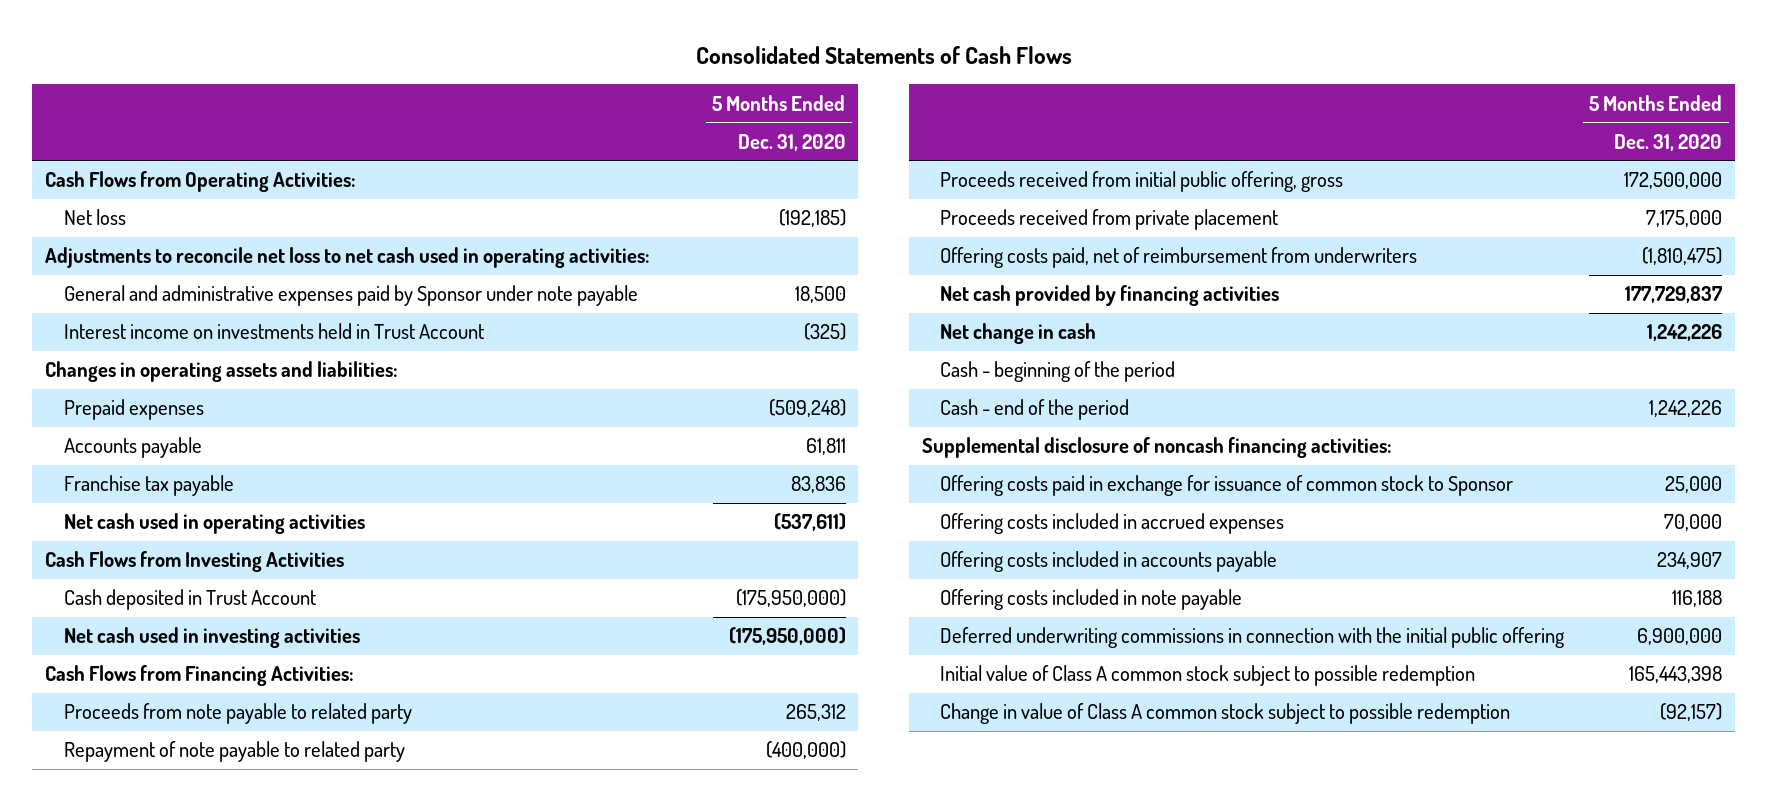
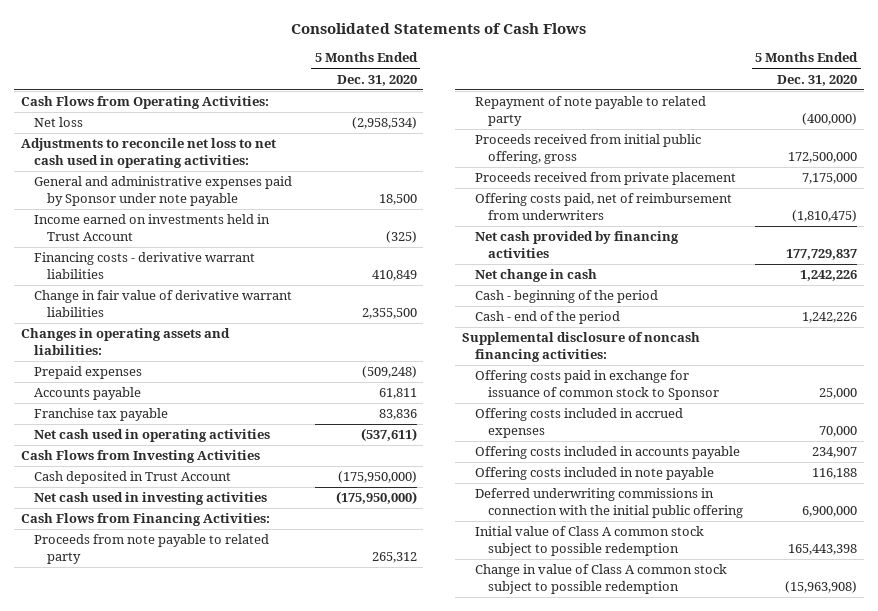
[778,209,846,228] (192,185) -> [351,117,417,130] (2,958,534)
[63,323,484,340] Interest income on investments held in Trust Account -> [33,214,270,241] Income earned on investments held in Trust Account
none -> [33,252,255,279] Financing costs - derivative warrant liabilities
none -> [33,290,292,317] Change in fair value of derivative warrant liabilities
[1660,703,1723,722] (92,157) -> [785,580,858,593] (15,963,908)

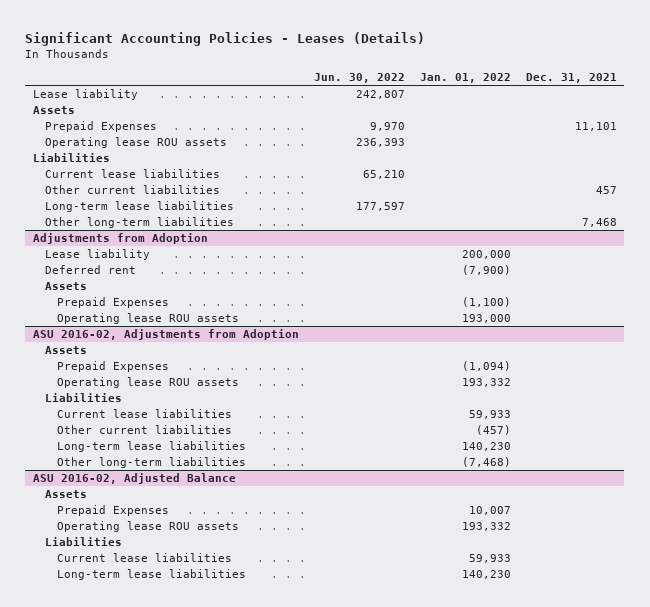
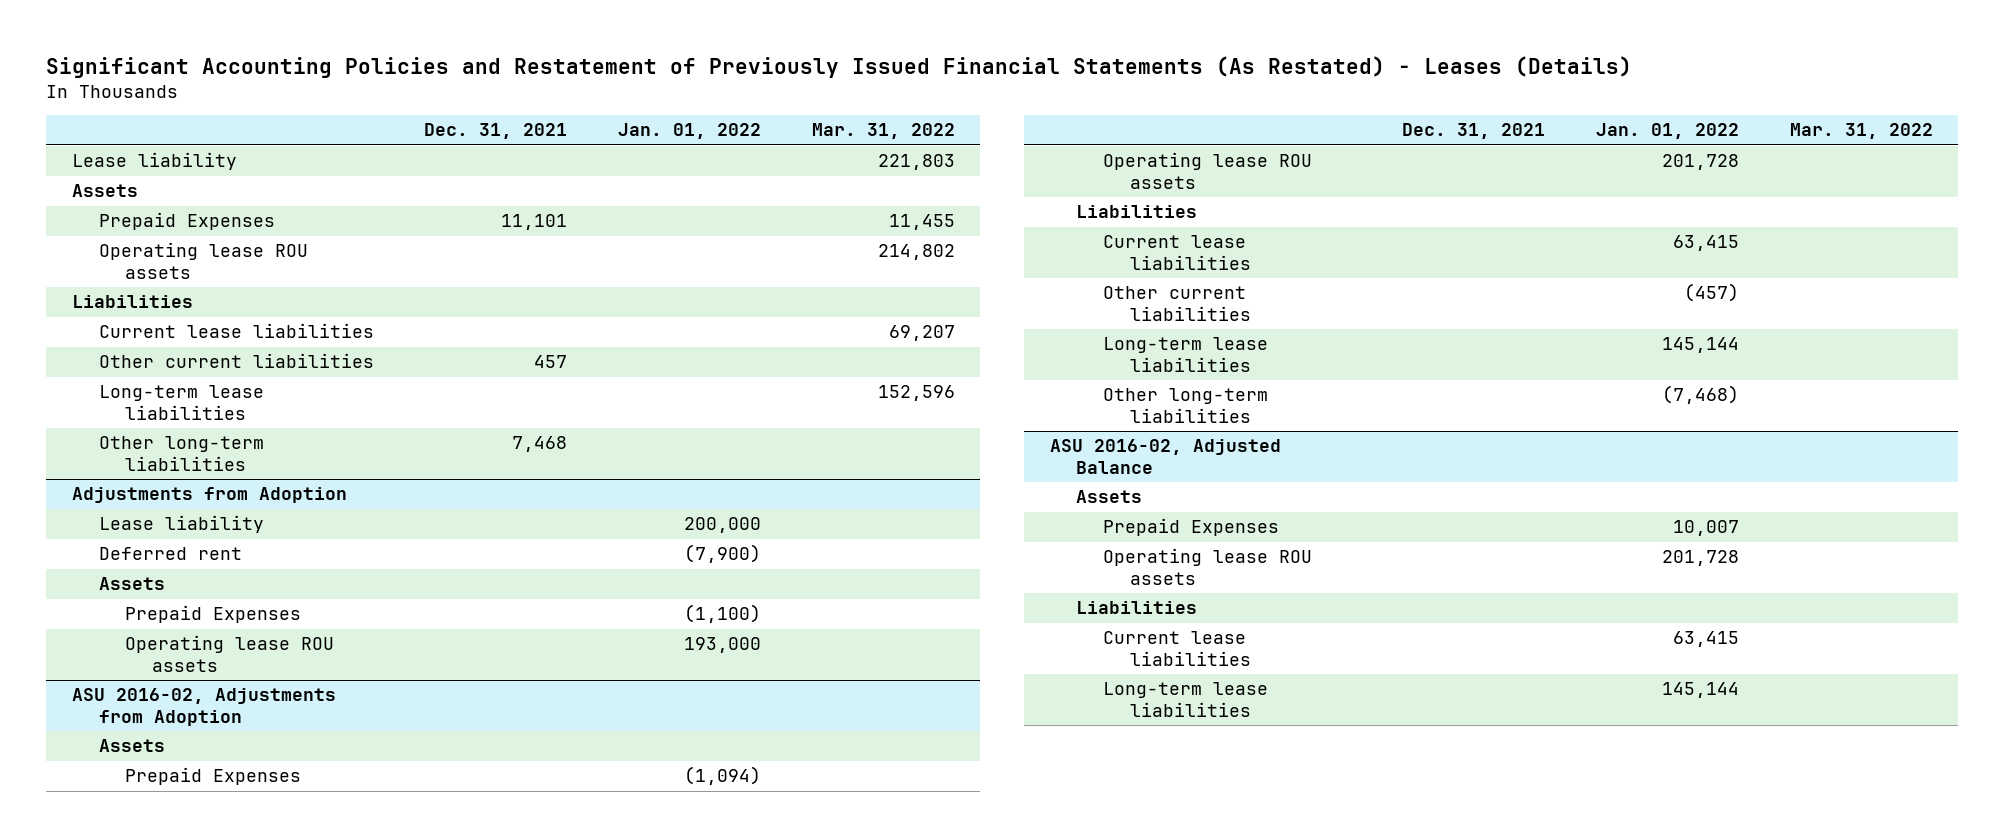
[25,31,426,46] Significant Accounting Policies - Leases (Details) -> [46,55,1633,78] Significant Accounting Policies and Restatement of Previously Issued Financial Statements (As Restated) - Leases (Details)
[313,72,405,83] Jun. 30, 2022 -> none
none -> [811,123,955,140] Mar. 31, 2022
[461,378,511,388] 193,332 -> [1661,154,1739,171] 201,728
[468,410,511,420] 59,933 -> [1672,235,1739,252] 63,415
[461,442,511,452] 140,230 -> [1661,337,1739,354] 145,144
[461,522,511,532] 193,332 -> [1661,550,1739,567] 201,728
[468,554,511,564] 59,933 -> [1672,631,1739,648] 63,415
[461,570,511,580] 140,230 -> [1661,682,1739,699] 145,144

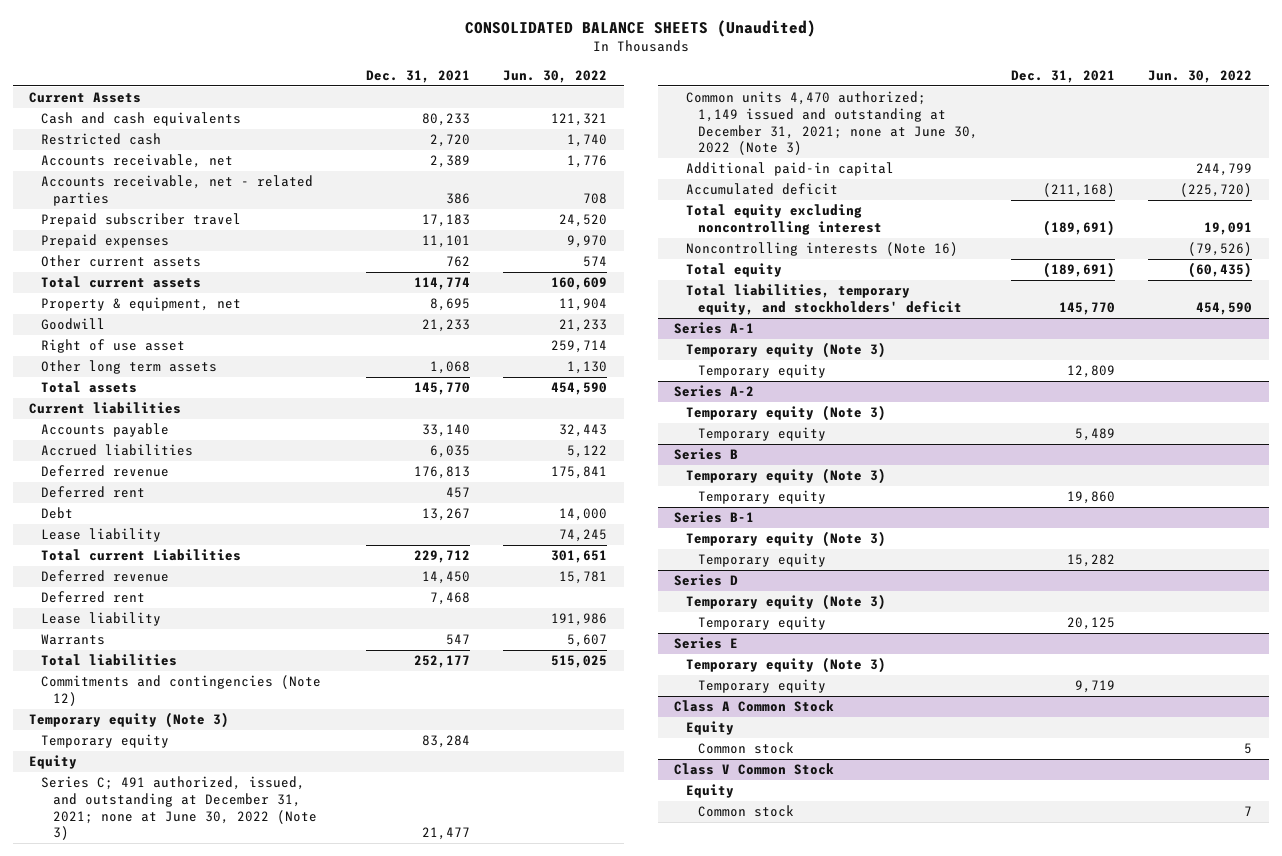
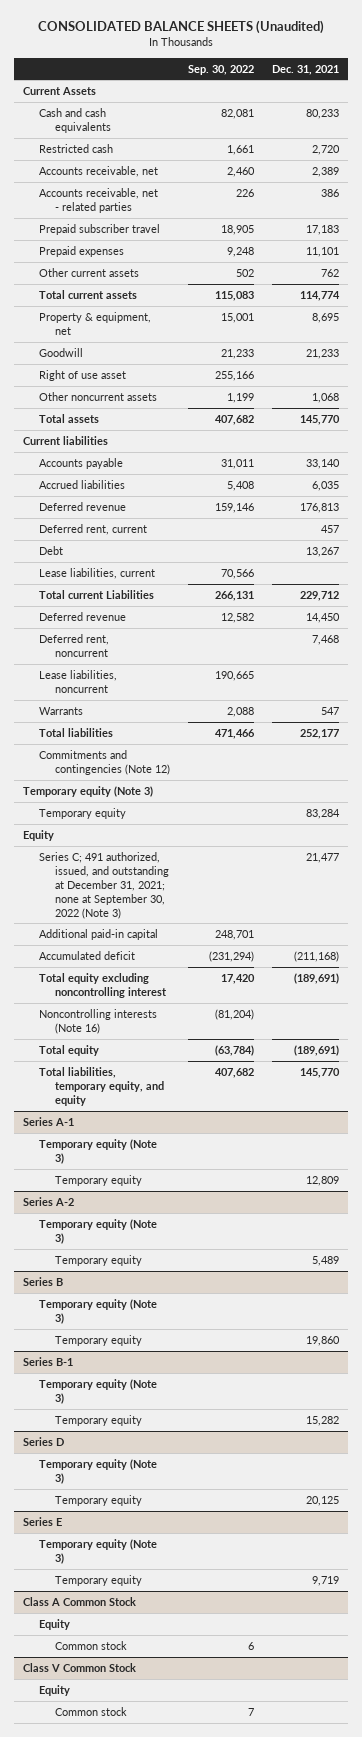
[503,70,608,84] Jun. 30, 2022 -> none
none -> [187,64,254,75] Sep. 30, 2022
[40,360,217,375] Other long term assets -> [38,391,157,401] Other noncurrent assets
[40,486,145,499] Deferred rent -> [38,523,147,535] Deferred rent, current
[40,528,161,543] Lease liability -> [38,567,155,579] Lease liabilities, current
[40,591,145,604] Deferred rent -> [38,633,109,657] Deferred rent, noncurrent
[40,612,161,627] Lease liability -> [38,669,117,693] Lease liabilities, noncurrent
[685,91,978,156] Common units 4,470 authorized; 1,149 issued and outstanding at December 31, 2021; none at June 30, 2022 (Note 3) -> none
[40,776,317,841] Series C; 491 authorized, issued, and outstanding at December 31, 2021; none at June 30, 2022 (Note 3) -> [38,851,169,919] Series C; 491 authorized, issued, and outstanding at December 31, 2021; none at September 30, 2022 (Note 3)
[685,284,962,315] Total liabilities, temporary equity, and stockholders' deficit -> [38,1066,164,1106] Total liabilities, temporary equity, and equity

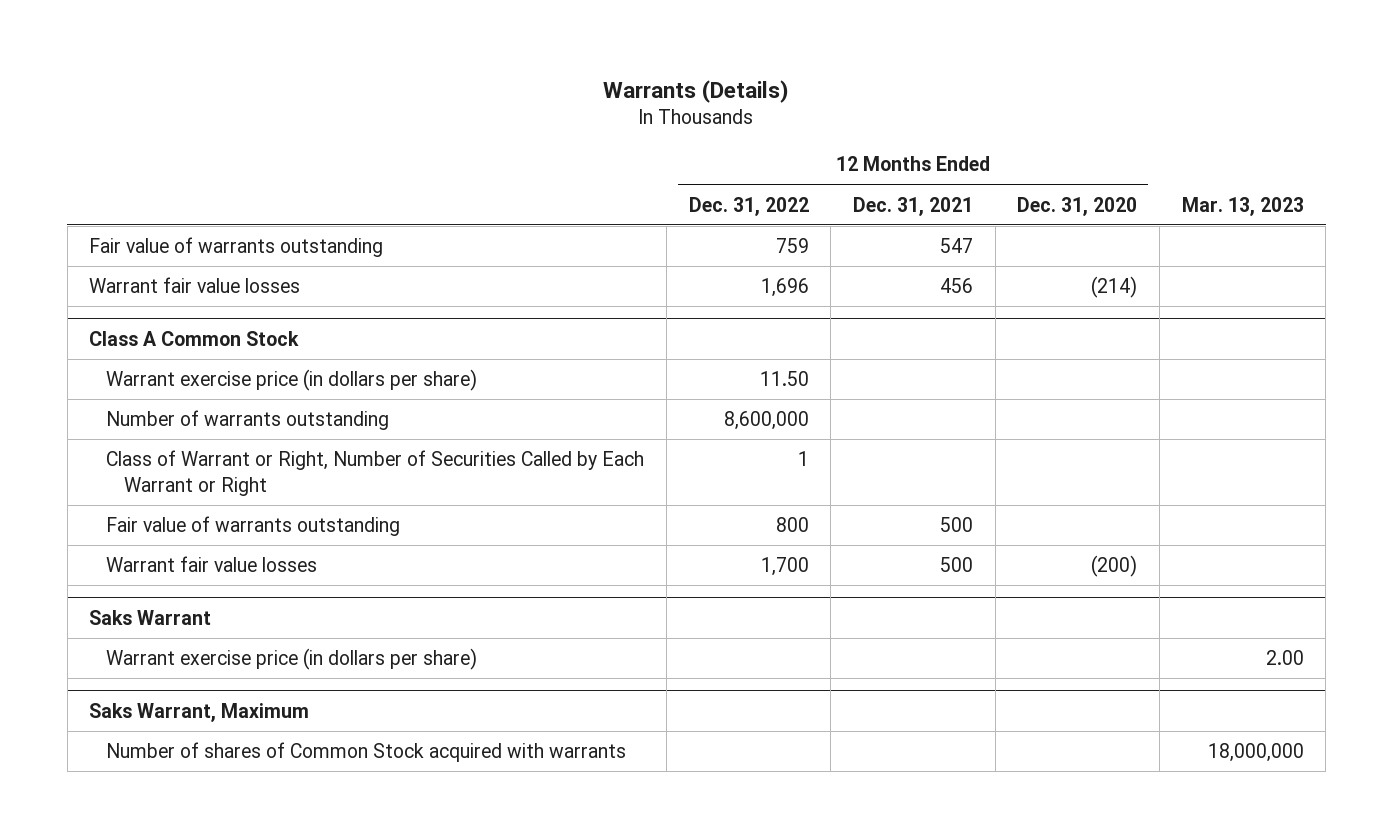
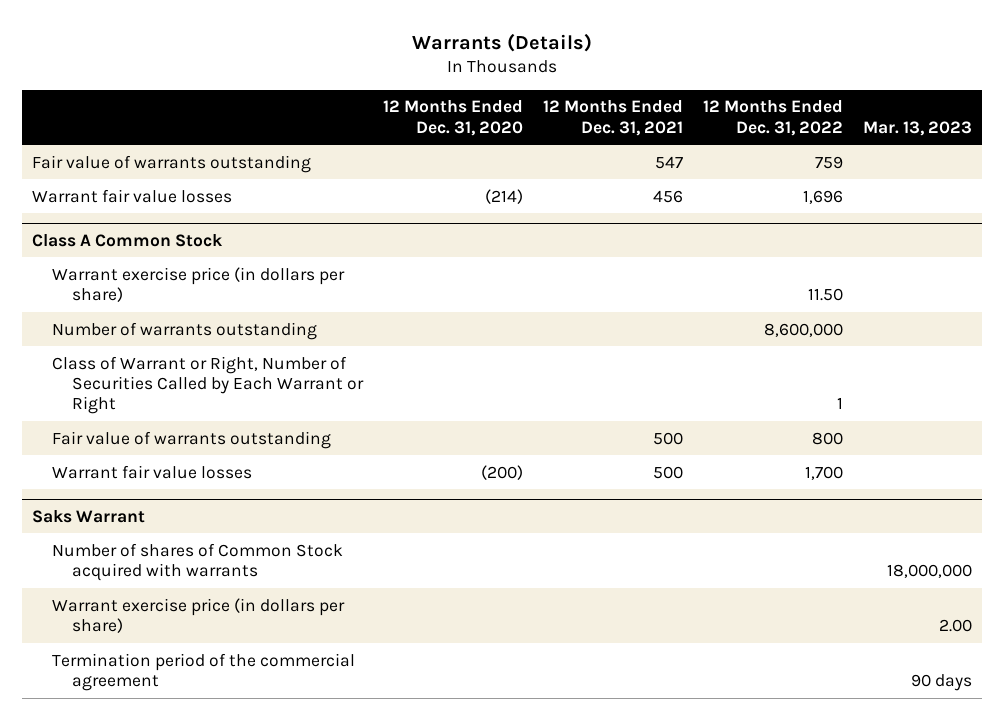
[89,702,310,722] Saks Warrant, Maximum -> none
[106,648,478,671] Warrant exercise price (in dollars per share) -> [52,597,346,633] Warrant exercise price (in dollars per share)
none -> [52,652,356,691] Termination period of the commercial agreement

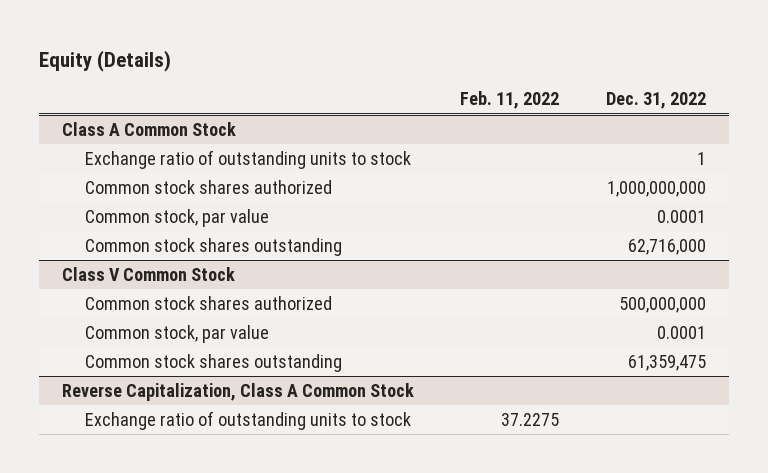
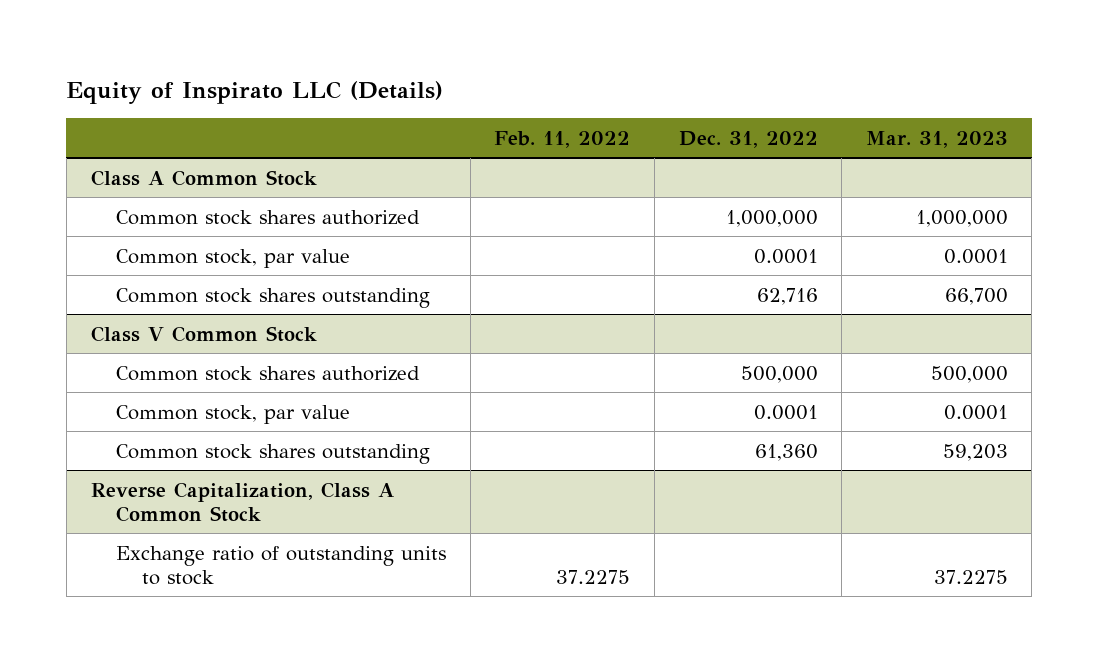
[38,49,171,72] Equity (Details) -> [66,80,444,104] Equity of Inspirato LLC (Details)
none -> [865,130,1008,148] Mar. 31, 2023
[84,149,411,169] Exchange ratio of outstanding units to stock -> none
[607,180,707,197] 1,000,000,000 -> [725,209,818,227] 1,000,000
[628,238,707,255] 62,716,000 -> [756,287,818,305] 62,716
[619,296,707,313] 500,000,000 -> [740,365,818,383] 500,000
[628,354,707,371] 61,359,475 -> [754,443,818,461] 61,360

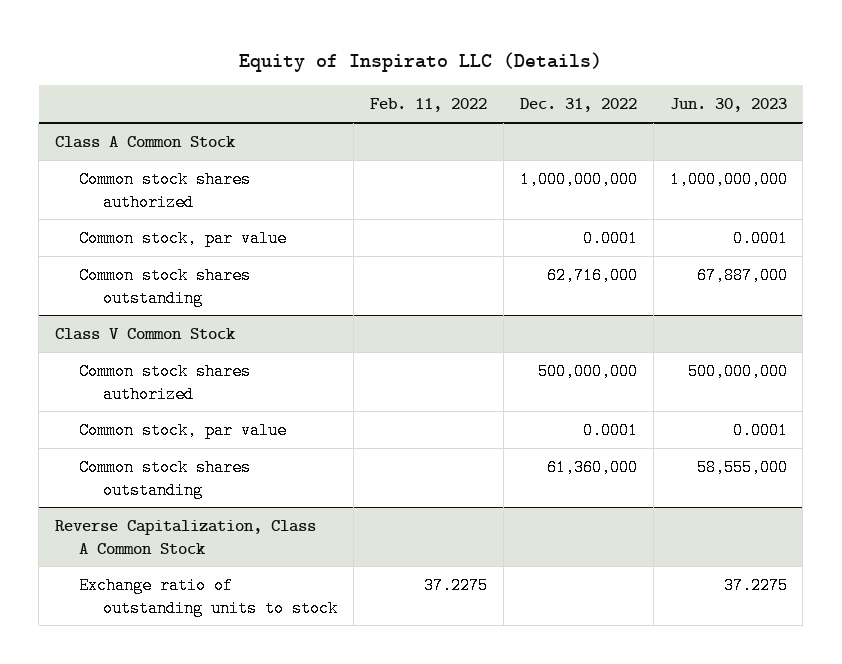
[865,130,1008,148] Mar. 31, 2023 -> none
none -> [669,98,787,113] Jun. 30, 2023
[725,209,818,227] 1,000,000 -> [519,171,638,189] 1,000,000,000
[756,287,818,305] 62,716 -> [546,267,638,285] 62,716,000
[740,365,818,383] 500,000 -> [537,363,638,381] 500,000,000
[754,443,818,461] 61,360 -> [546,459,638,477] 61,360,000

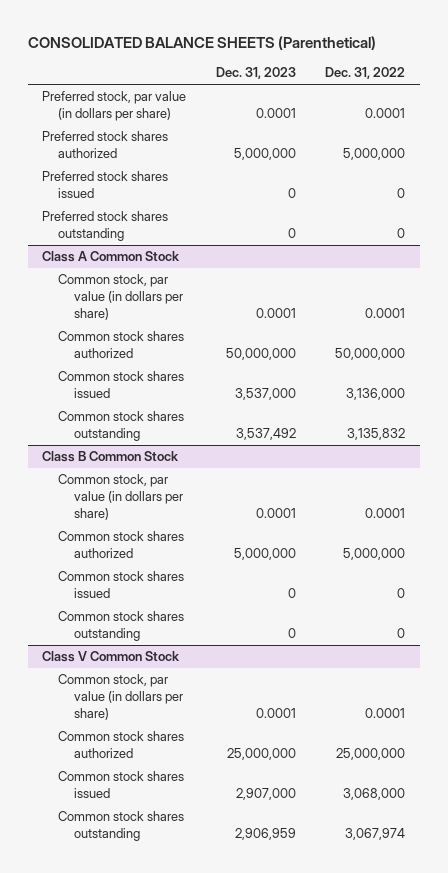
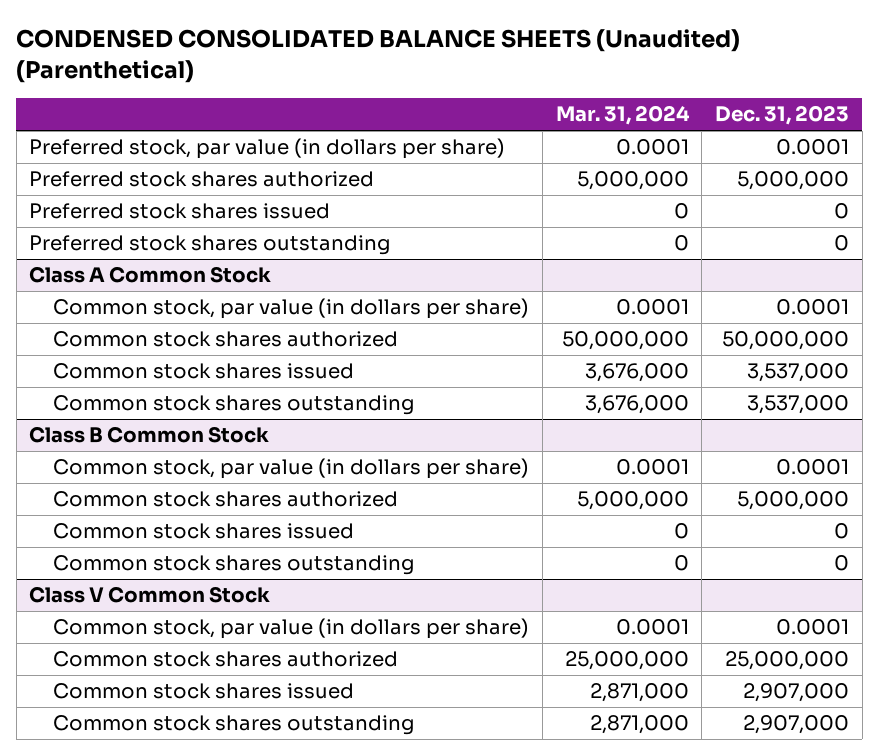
[27,35,376,50] CONSOLIDATED BALANCE SHEETS (Parenthetical) -> [16,28,741,83] CONDENSED CONSOLIDATED BALANCE SHEETS (Unaudited) (Parenthetical)
[325,67,406,80] Dec. 31, 2022 -> none
none -> [555,105,690,126] Mar. 31, 2024
[235,428,296,441] 3,537,492 -> [747,395,850,415] 3,537,000
[234,828,296,841] 2,906,959 -> [743,715,850,735] 2,907,000

